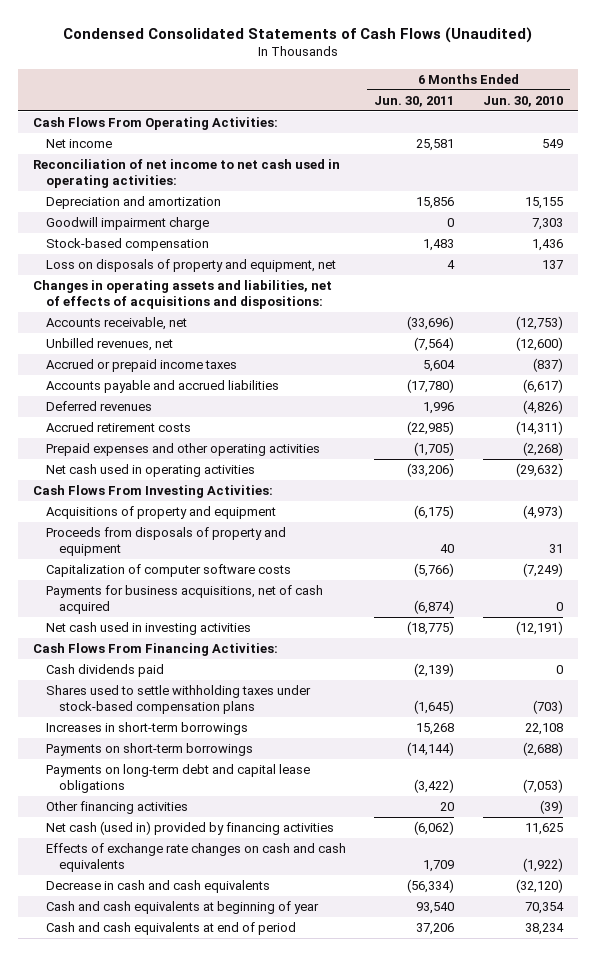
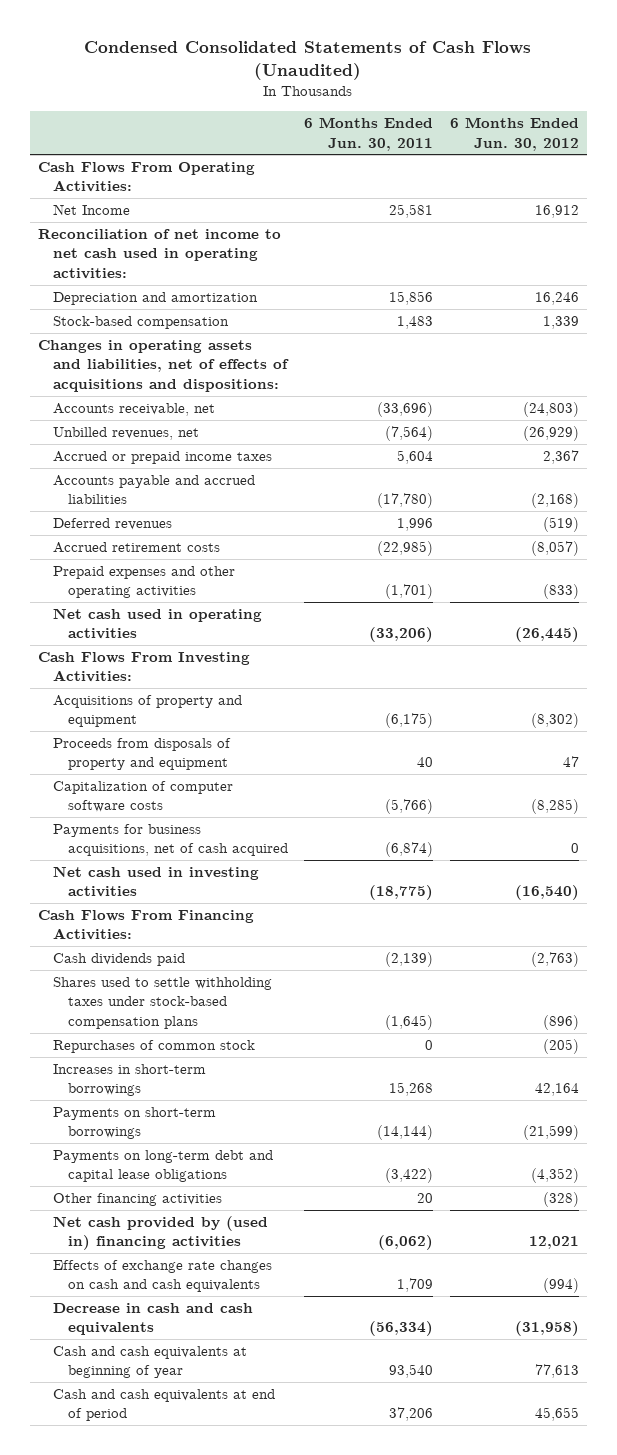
[483,95,564,107] Jun. 30, 2010 -> none
none -> [449,117,579,151] 6 Months Ended Jun. 30, 2012
[45,139,112,149] Net income -> [53,204,131,216] Net Income
[45,217,209,231] Goodwill impairment charge -> none
[45,259,336,273] Loss on disposals of property and equipment, net -> none
[414,442,455,457] (1,705) -> [385,584,434,600] (1,701)
none -> [53,1040,256,1054] Repurchases of common stock
[45,821,334,836] Net cash (used in) provided by financing activities -> [53,1216,269,1251] Net cash provided by (used in) financing activities

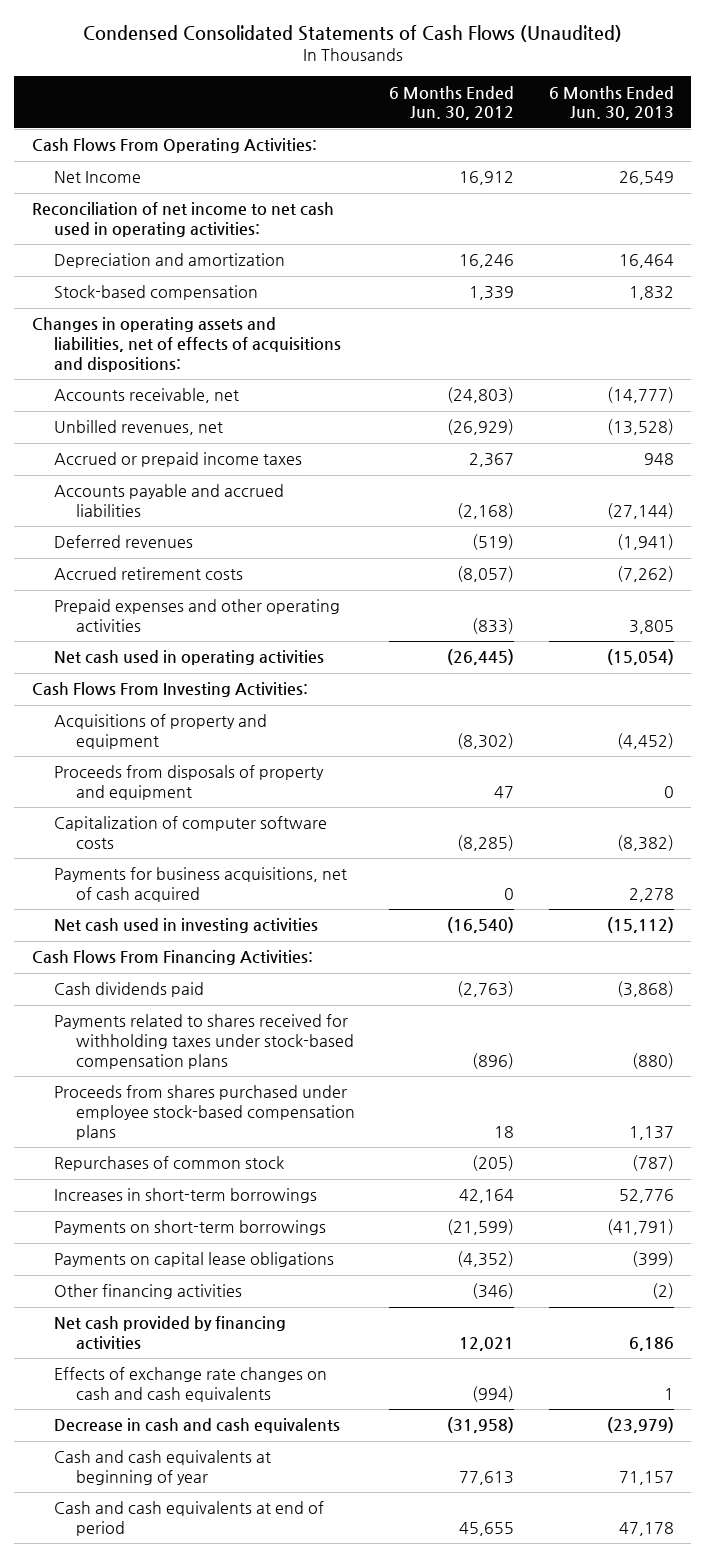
[304,117,434,151] 6 Months Ended Jun. 30, 2011 -> none
none -> [548,85,674,121] 6 Months Ended Jun. 30, 2013
[53,977,273,1029] Shares used to settle withholding taxes under stock-based compensation plans -> [53,1014,354,1069] Payments related to shares received for withholding taxes under stock-based compensation plans
none -> [53,1085,355,1140] Proceeds from shares purchased under employee stock-based compensation plans
[53,1150,274,1183] Payments on long-term debt and capital lease obligations -> [53,1252,334,1268] Payments on capital lease obligations
[542,1192,579,1208] (328) -> [472,1283,515,1300] (346)
[53,1216,269,1251] Net cash provided by (used in) financing activities -> [53,1316,286,1351] Net cash provided by financing activities

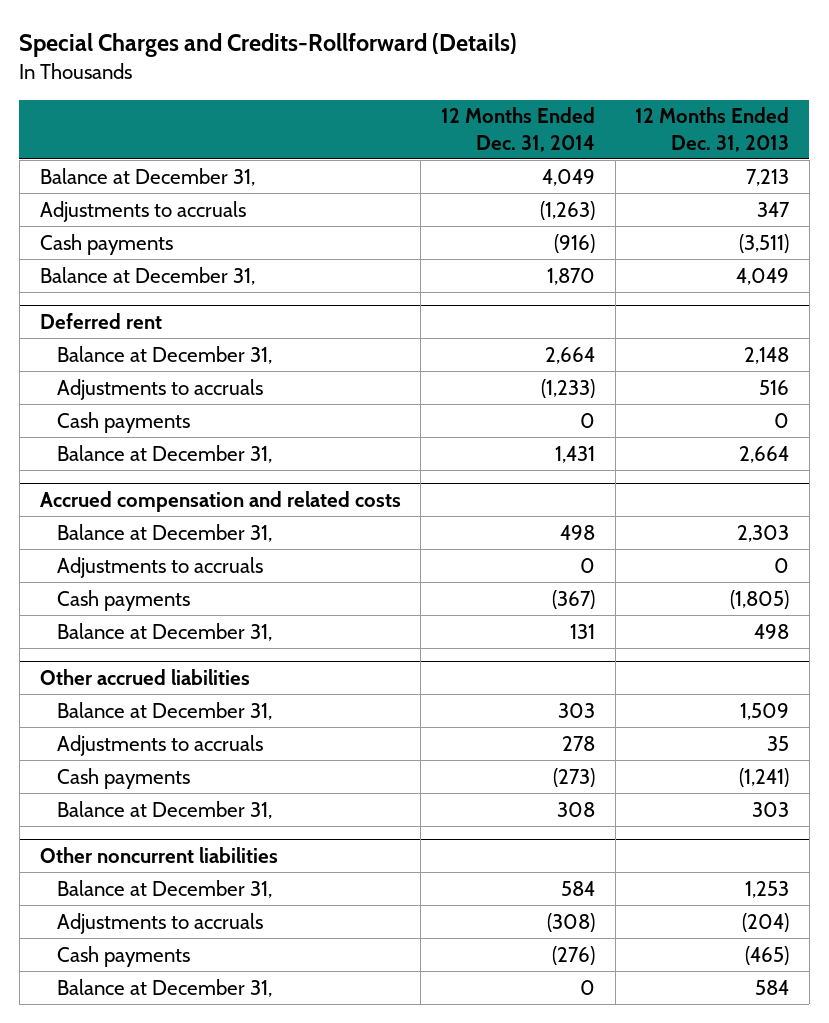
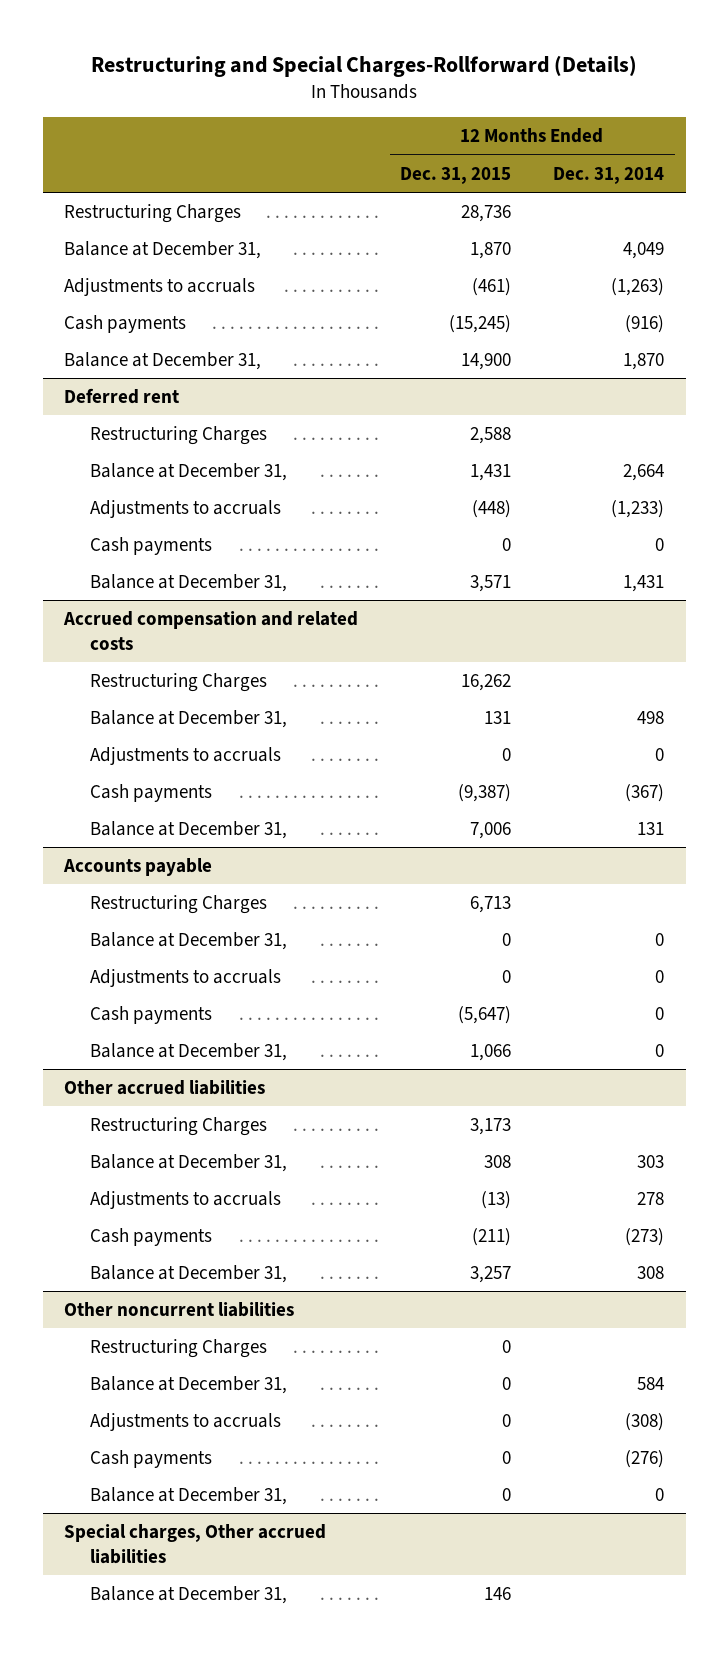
[19,33,518,58] Special Charges and Credits-Rollforward (Details) -> [91,55,638,78] Restructuring and Special Charges-Rollforward (Details)
[635,107,790,152] 12 Months Ended Dec. 31, 2013 -> none
none -> [400,166,512,184] Dec. 31, 2015
none -> [63,203,241,223] Restructuring Charges
none -> [90,425,268,445] Restructuring Charges
none -> [90,672,268,692] Restructuring Charges
none -> [62,857,212,876] Accounts payable
none -> [90,894,268,914] Restructuring Charges
none -> [90,931,288,950] Balance at December 31,
none -> [90,968,282,987] Adjustments to accruals
none -> [90,1005,213,1024] Cash payments
none -> [90,1042,288,1061] Balance at December 31,
none -> [90,1116,268,1136] Restructuring Charges
none -> [90,1338,268,1358] Restructuring Charges
none -> [63,1523,326,1564] Special charges, Other accrued liabilities
none -> [90,1585,288,1604] Balance at December 31,

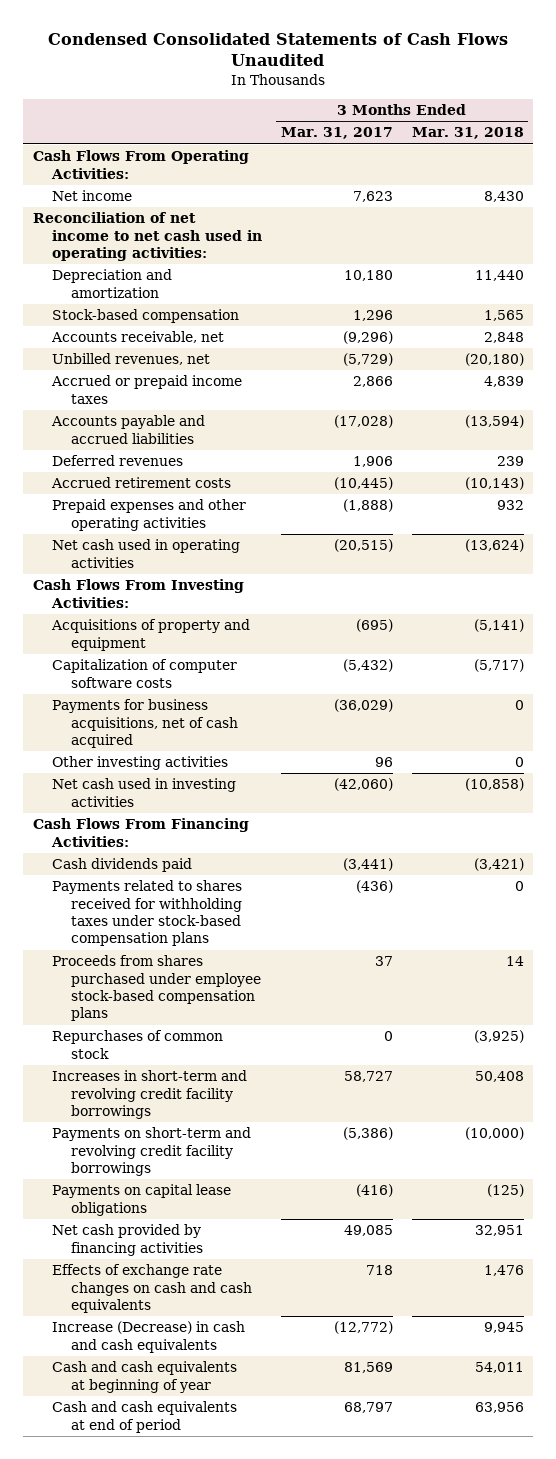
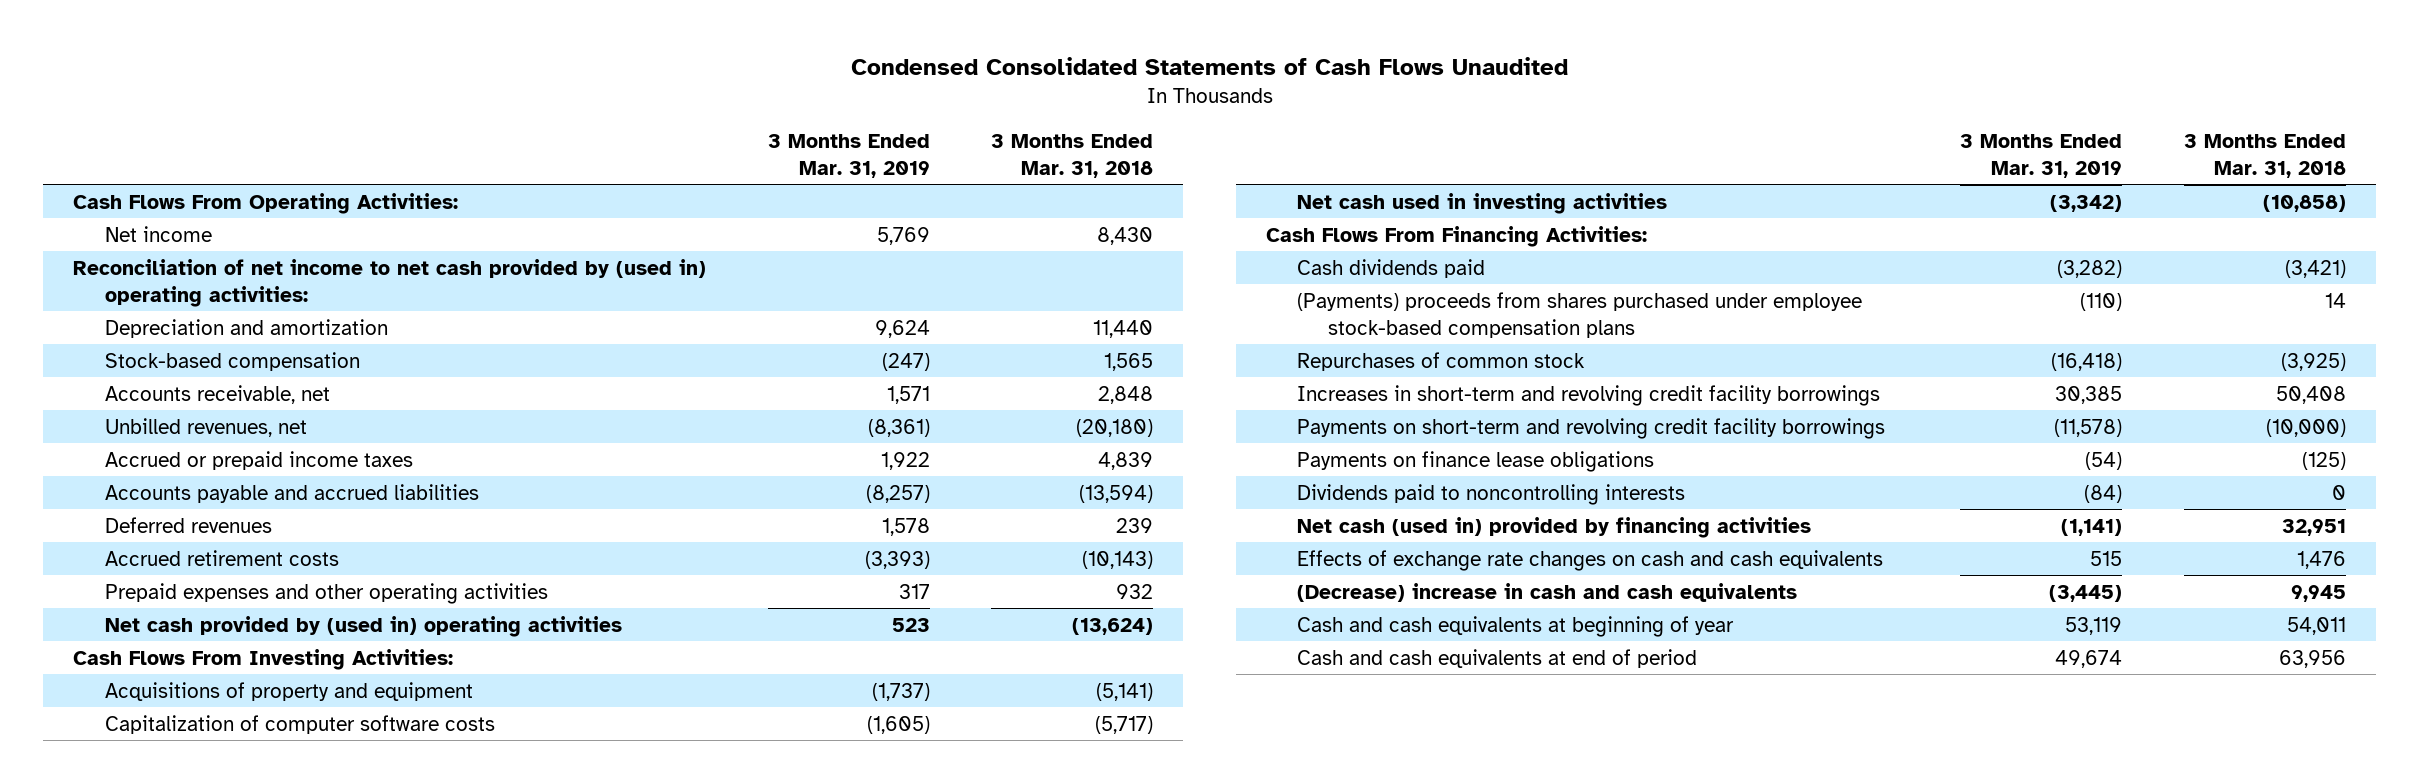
[280,127,393,140] Mar. 31, 2017 -> none
none -> [767,133,930,178] 3 Months Ended Mar. 31, 2019
[32,212,262,261] Reconciliation of net income to net cash used in operating activities: -> [73,258,707,307] Reconciliation of net income to net cash provided by (used in) operating activities:
[51,539,240,568] Net cash used in operating activities -> [104,615,622,637] Net cash provided by (used in) operating activities
[51,699,238,748] Payments for business acquisitions, net of cash acquired -> none
[51,756,228,771] Other investing activities -> none
[51,880,242,947] Payments related to shares received for withholding taxes under stock-based compensation plans -> none
[51,955,261,1022] Proceeds from shares purchased under employee stock-based compensation plans -> [1297,291,1863,338] (Payments) proceeds from shares purchased under employee stock-based compensation plans
[51,1184,231,1216] Payments on capital lease obligations -> [1297,450,1655,472] Payments on finance lease obligations
none -> [1297,483,1686,505] Dividends paid to noncontrolling interests
[51,1224,203,1256] Net cash provided by financing activities -> [1297,516,1812,538] Net cash (used in) provided by financing activities
[51,1321,245,1353] Increase (Decrease) in cash and cash equivalents -> [1297,582,1798,602] (Decrease) increase in cash and cash equivalents

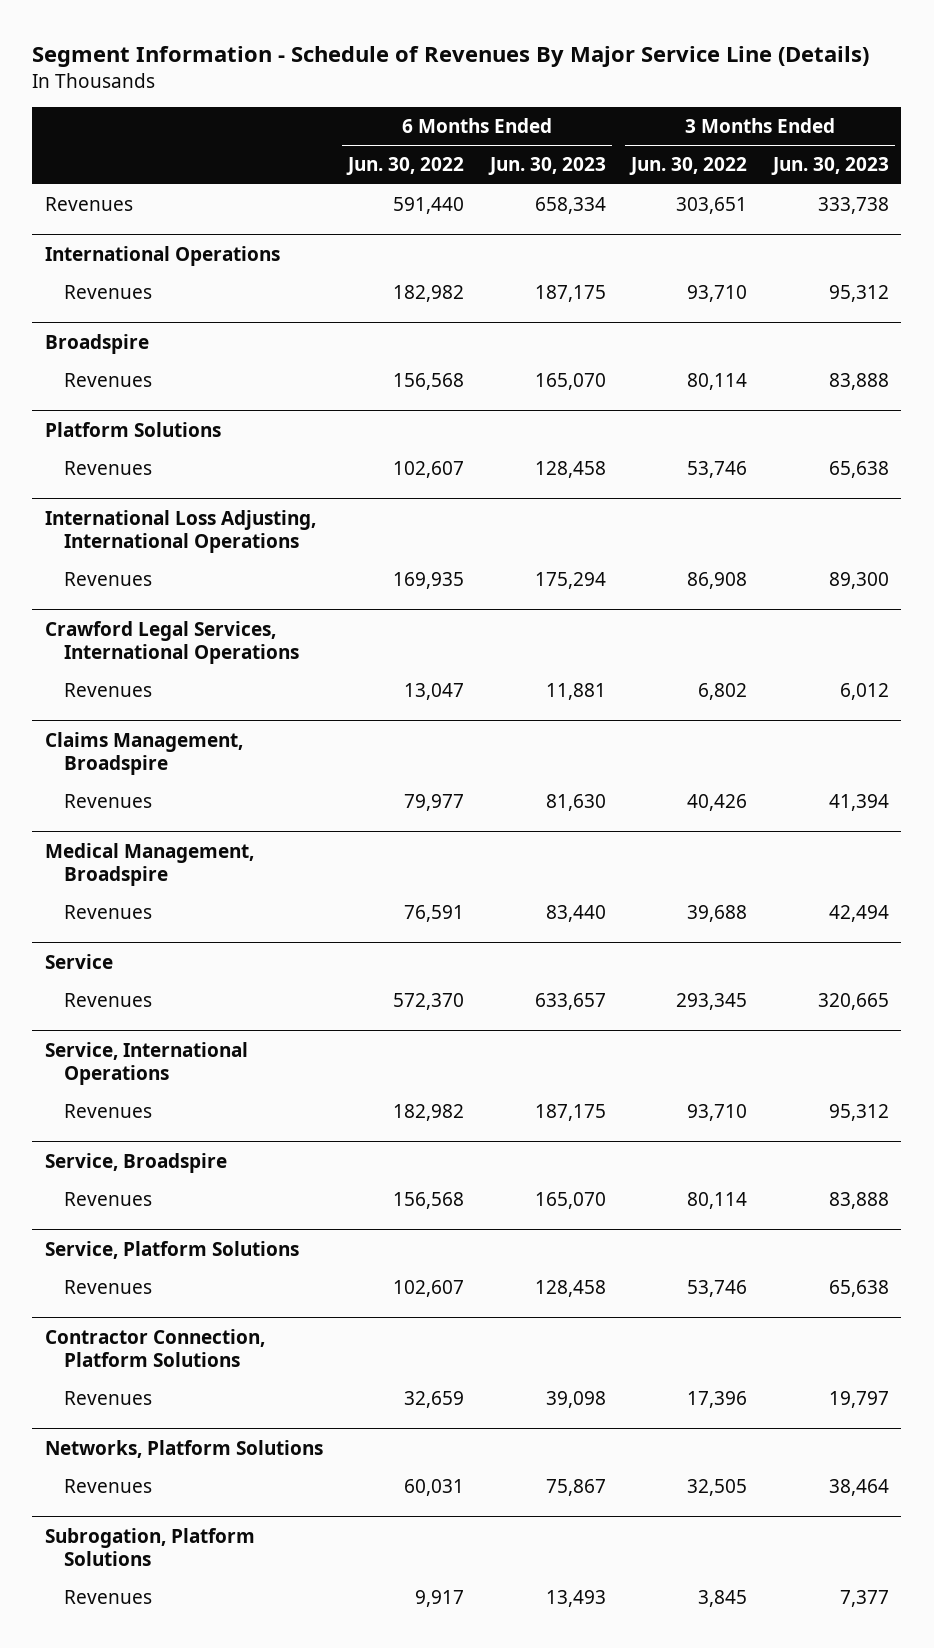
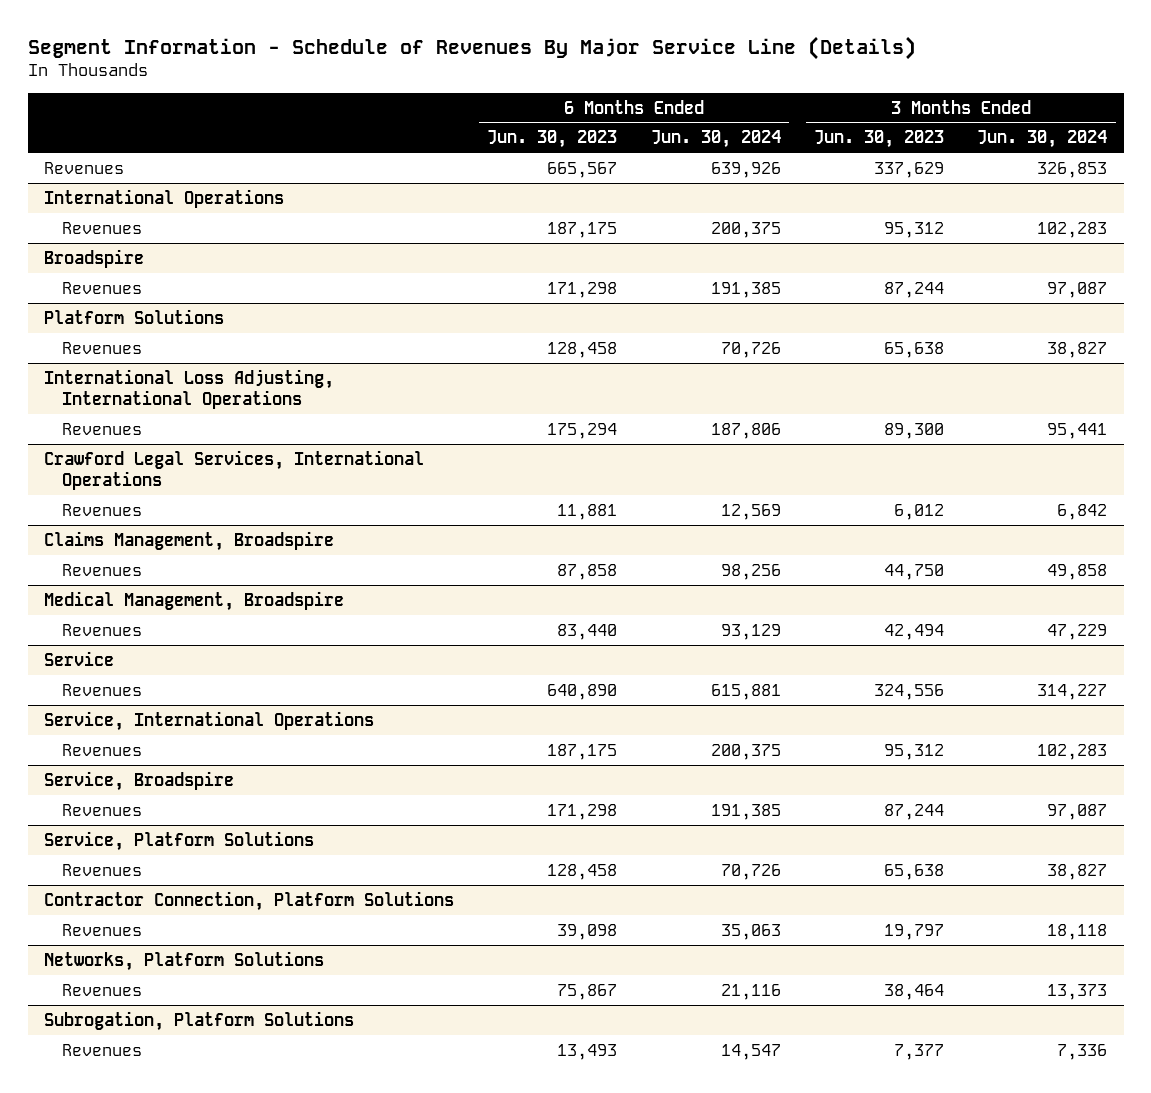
[346,157,465,176] Jun. 30, 2022 -> none
[629,157,748,176] Jun. 30, 2022 -> none
none -> [650,130,781,149] Jun. 30, 2024
none -> [977,130,1108,149] Jun. 30, 2024
[534,196,606,214] 658,334 -> [547,161,618,178] 665,567
[817,196,889,214] 333,738 -> [873,161,944,178] 337,629
[534,372,606,390] 165,070 -> [547,281,618,298] 171,298
[828,372,889,390] 83,888 -> [883,281,944,298] 87,244
[545,793,606,811] 81,630 -> [557,563,618,580] 87,858
[828,793,889,811] 41,394 -> [883,563,944,580] 44,750
[534,992,606,1010] 633,657 -> [547,683,618,700] 640,890
[817,992,889,1010] 320,665 -> [873,683,944,700] 324,556
[534,1191,606,1209] 165,070 -> [547,803,618,820] 171,298
[828,1191,889,1209] 83,888 -> [883,803,944,820] 87,244

